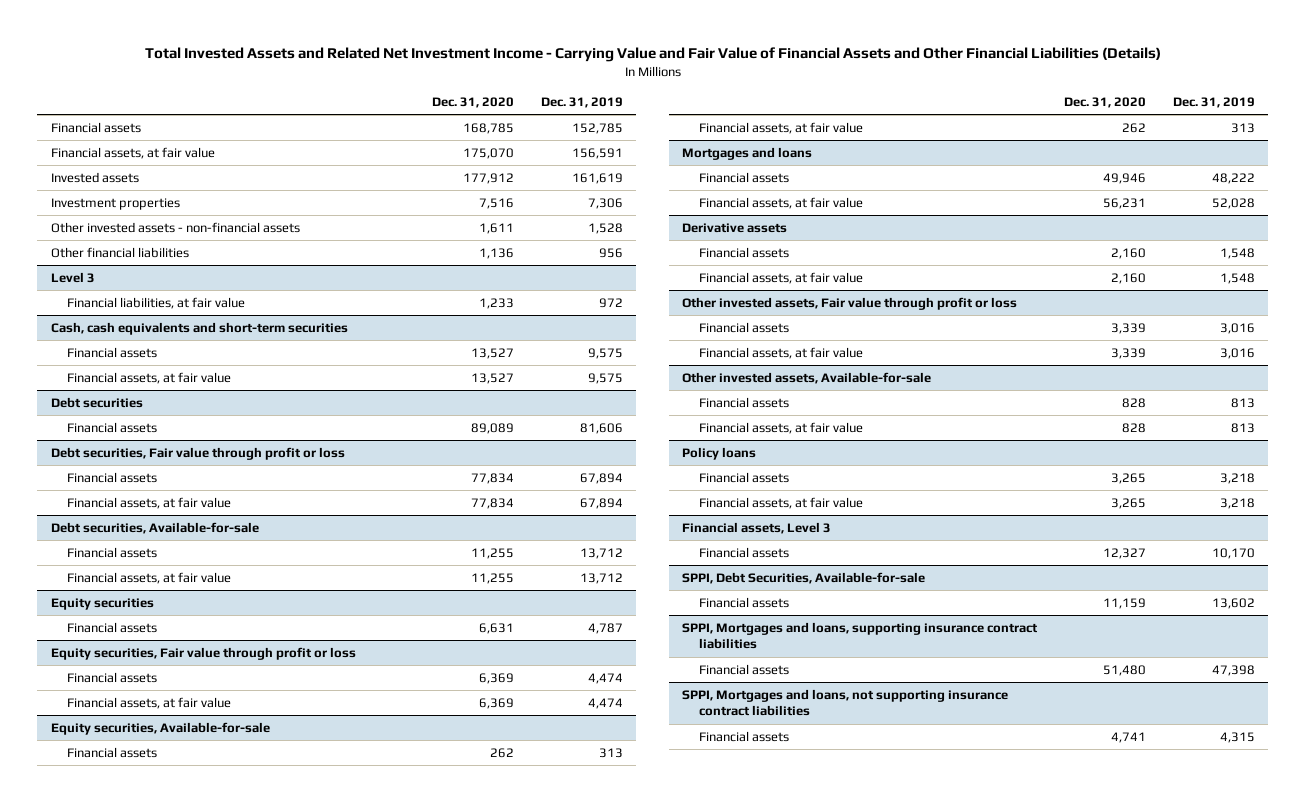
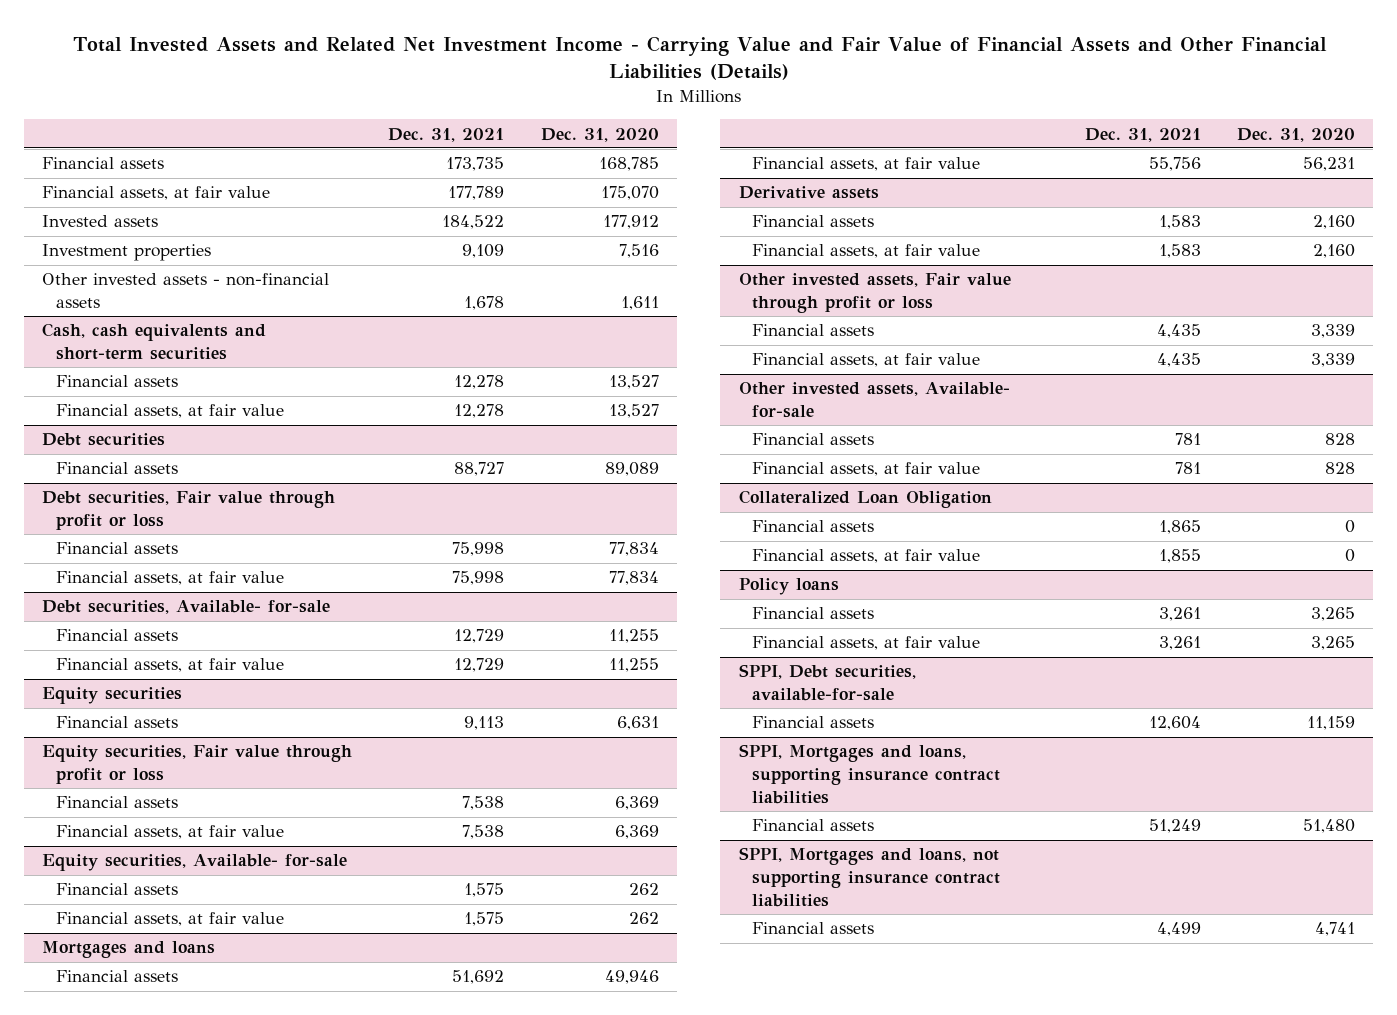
[540,96,623,108] Dec. 31, 2019 -> none
none -> [388,127,505,142] Dec. 31, 2021
[50,246,189,258] Other financial liabilities -> none
[50,271,95,283] Level 3 -> none
[67,296,246,309] Financial liabilities, at fair value -> none
[50,521,259,534] Debt securities, Available-for-sale -> [42,600,331,615] Debt securities, Available- for-sale
[50,721,270,735] Equity securities, Available-for-sale -> [42,854,348,872] Equity securities, Available- for-sale
[682,371,932,384] Other invested assets, Available-for-sale -> [738,382,1010,418] Other invested assets, Available- for-sale
none -> [738,490,992,509] Collateralized Loan Obligation
none -> [752,520,875,533] Financial assets
none -> [752,549,981,564] Financial assets, at fair value
[682,521,832,534] Financial assets, Level 3 -> none
[698,546,789,558] Financial assets -> none
[682,571,926,584] SPPI, Debt Securities, Available-for-sale -> [738,664,916,701] SPPI, Debt securities, available-for-sale

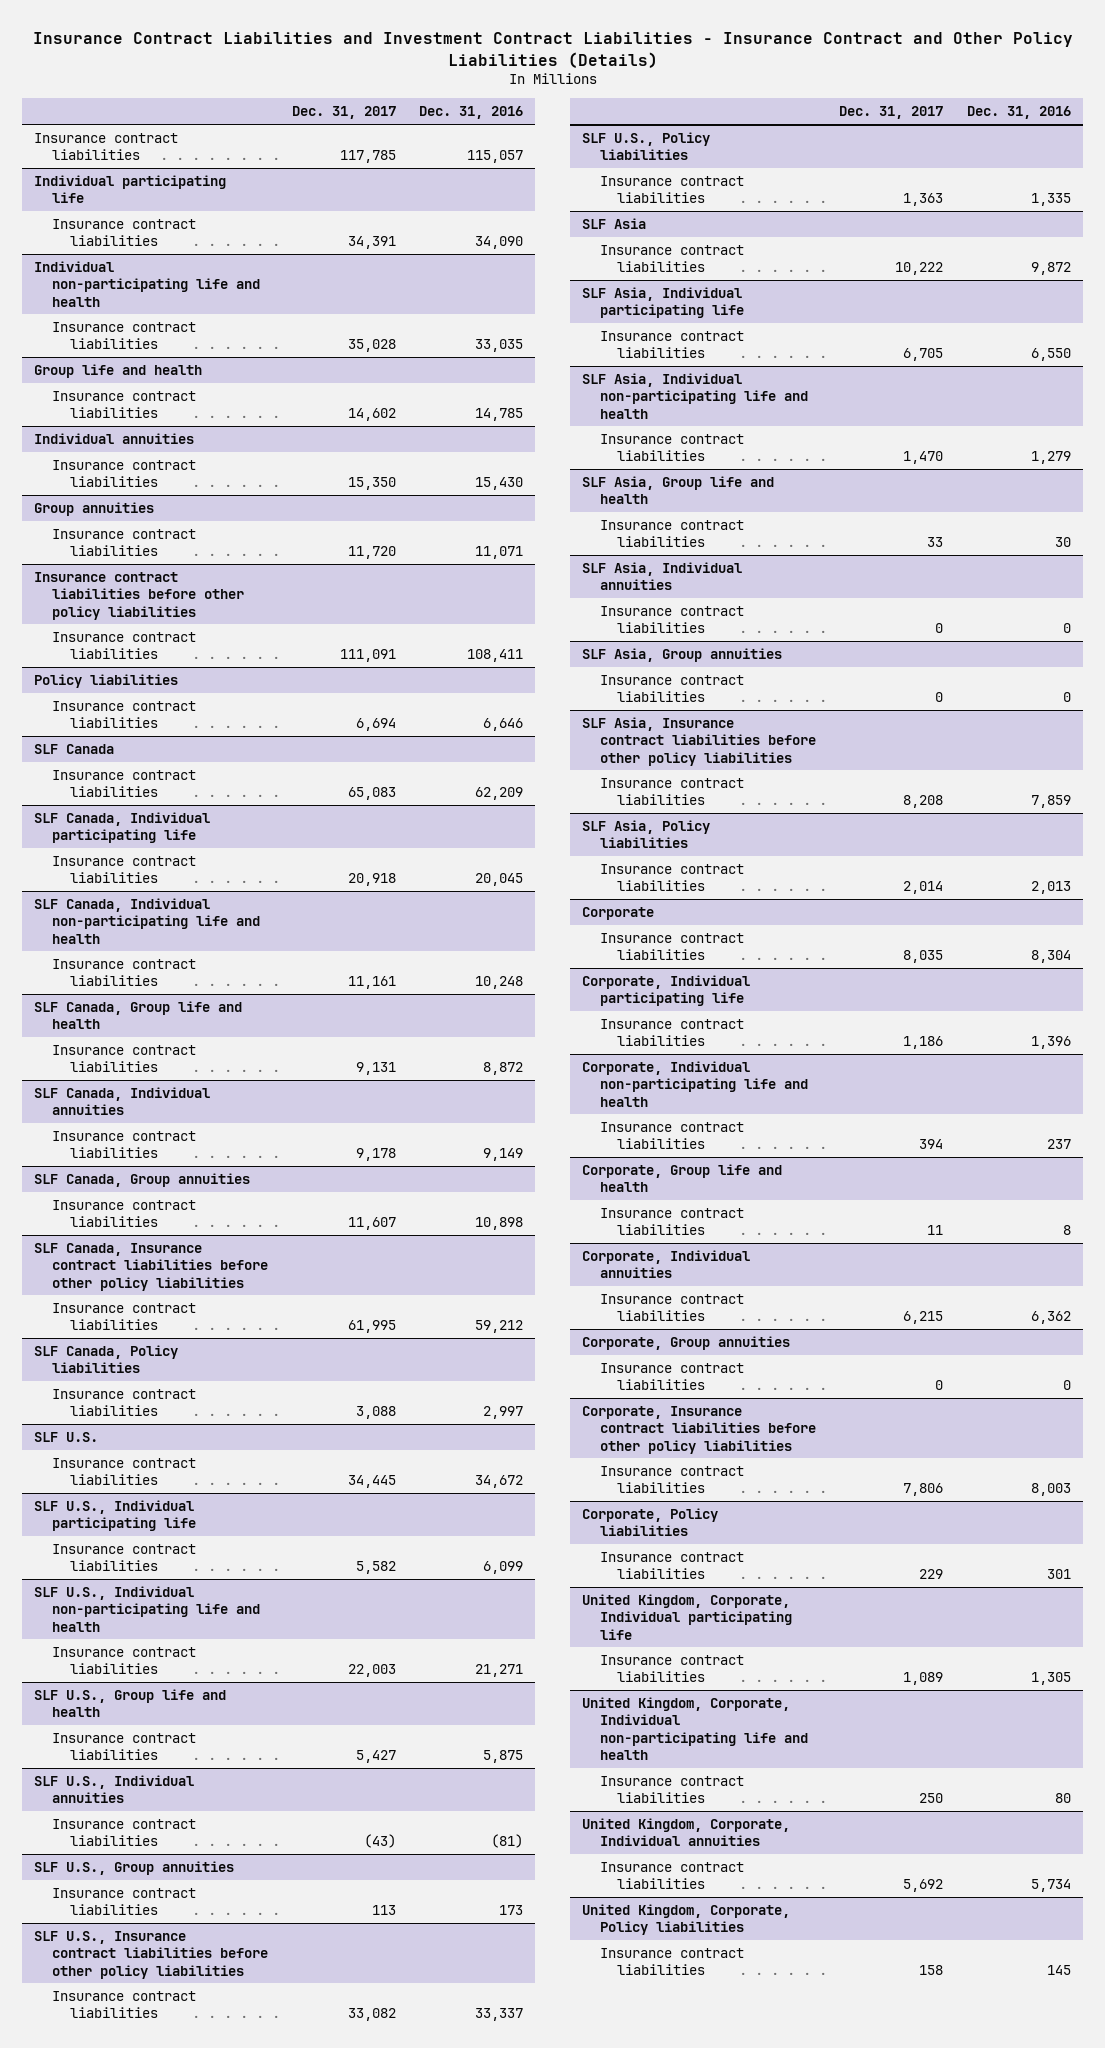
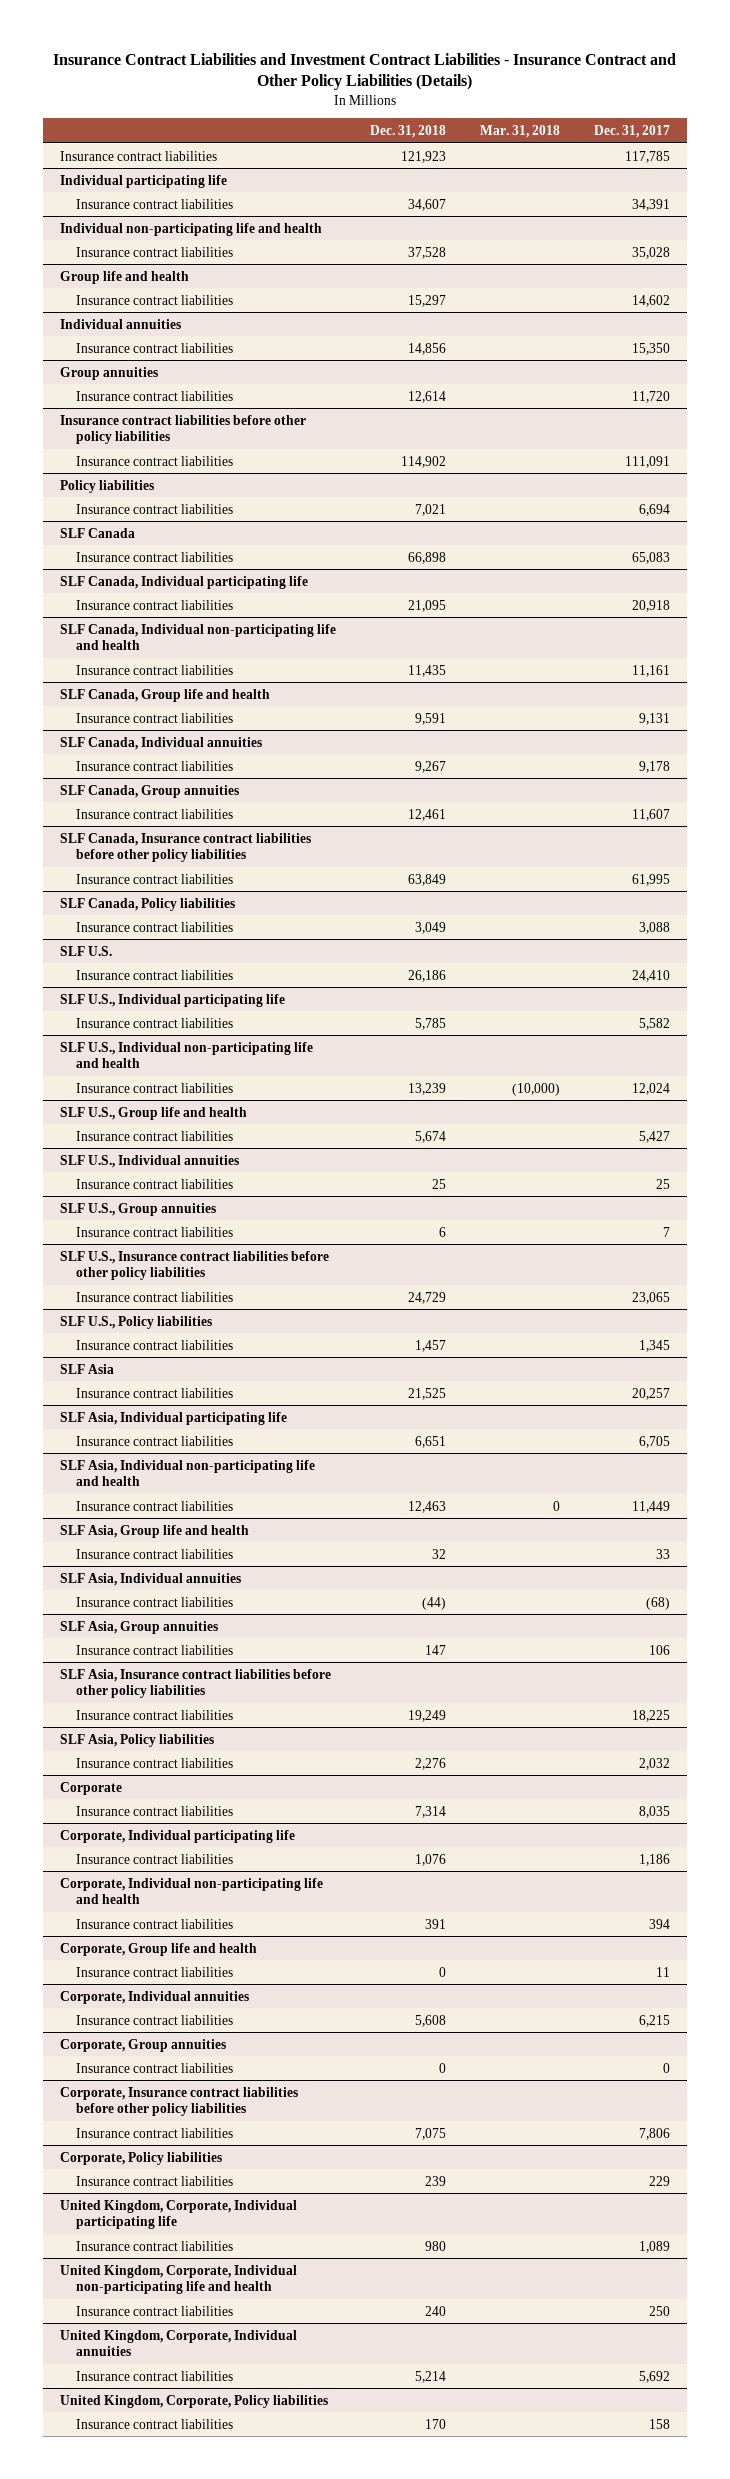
[419,106,524,120] Dec. 31, 2016 -> none
none -> [370,124,447,138] Dec. 31, 2018
none -> [480,124,561,138] Mar. 31, 2018
[347,1475,396,1489] 34,445 -> [632,969,671,982] 24,410
[347,1664,396,1678] 22,003 -> [632,1082,671,1095] 12,024
[363,1834,396,1849] (43) -> [656,1178,671,1189] 25
[371,1905,396,1916] 113 -> [663,1226,671,1237] 7
[347,2008,396,2022] 33,082 -> [632,1291,671,1304] 23,065
[903,193,944,207] 1,363 -> [639,1339,671,1352] 1,345
[895,262,944,276] 10,222 -> [632,1387,671,1400] 20,257
[903,451,944,465] 1,470 -> [632,1500,671,1513] 11,449
[935,623,944,634] 0 -> [646,1596,671,1610] (68)
[935,692,944,703] 0 -> [649,1644,671,1655] 106
[903,795,944,809] 8,208 -> [632,1709,671,1722] 18,225
[903,881,944,895] 2,014 -> [639,1757,671,1770] 2,032

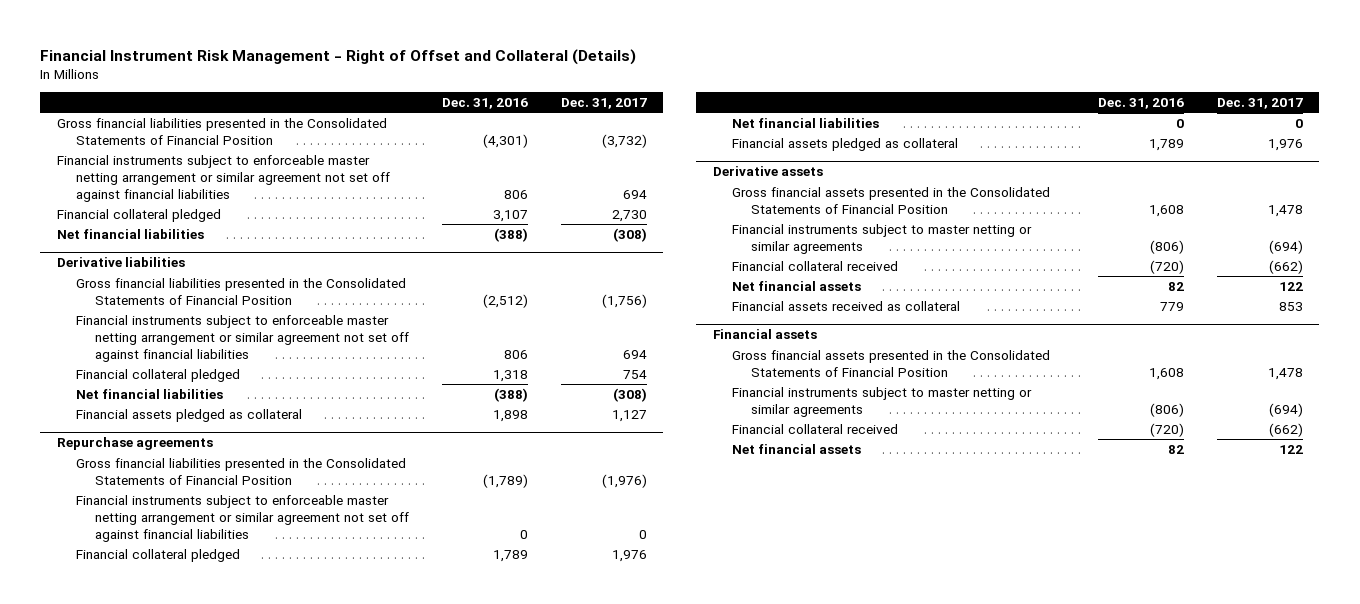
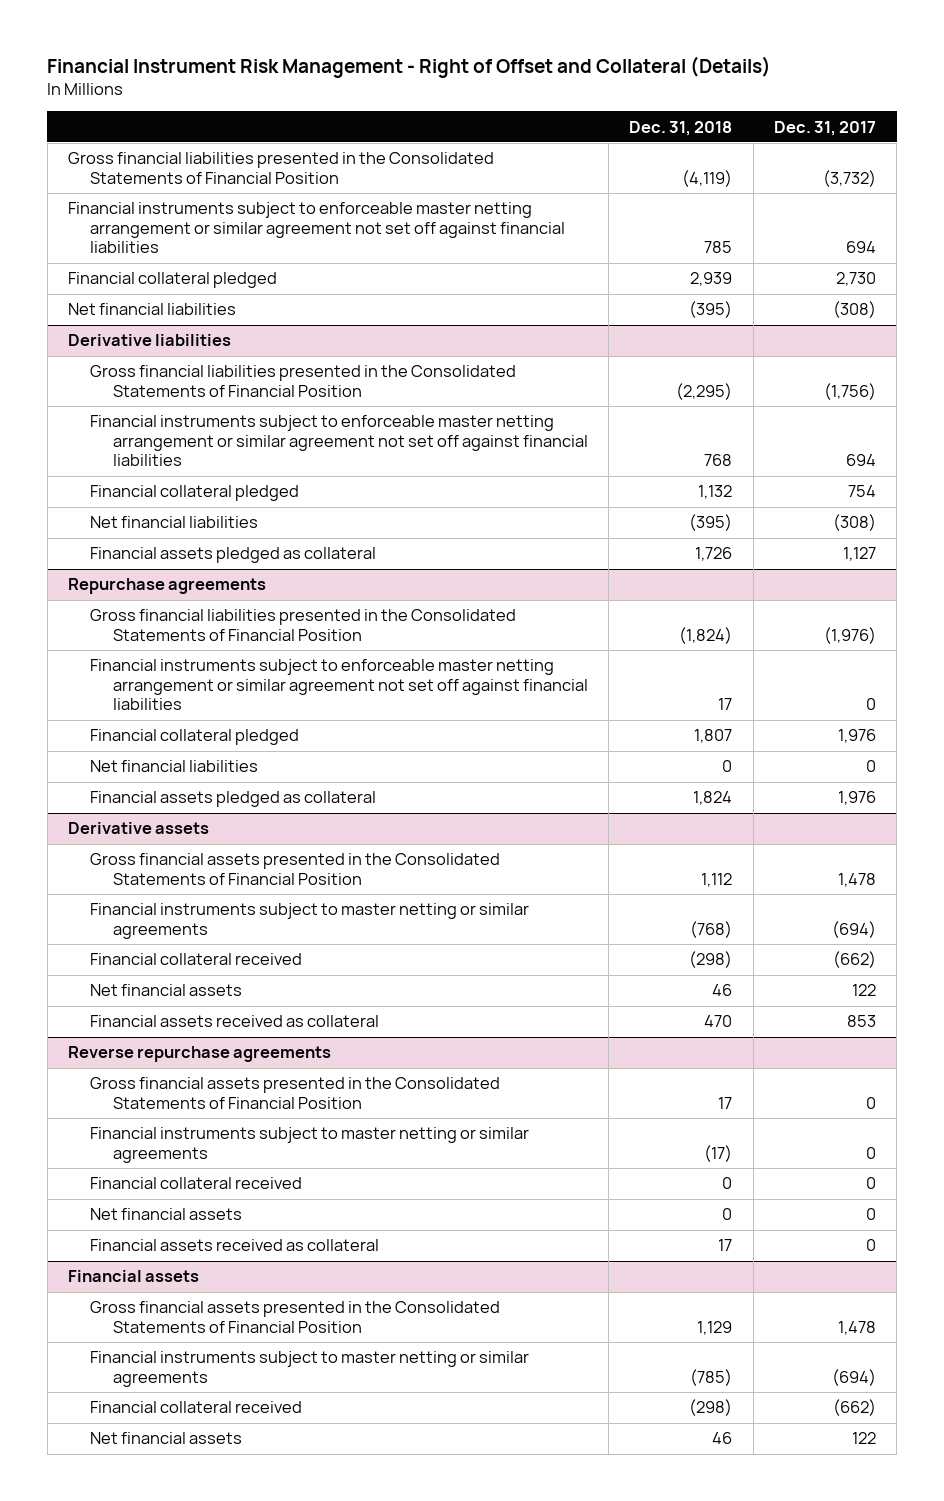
[441,98,528,110] Dec. 31, 2016 -> none
none -> [629,120,733,136] Dec. 31, 2018
none -> [68,1046,332,1063] Reverse repurchase agreements
none -> [90,1077,501,1109] Gross financial assets presented in the Consolidated Statements of Financial Position
none -> [90,1127,530,1163] Financial instruments subject to master netting or similar agreements
none -> [90,1177,303,1190] Financial collateral received
none -> [90,1208,243,1221] Net financial assets
none -> [90,1239,380,1252] Financial assets received as collateral

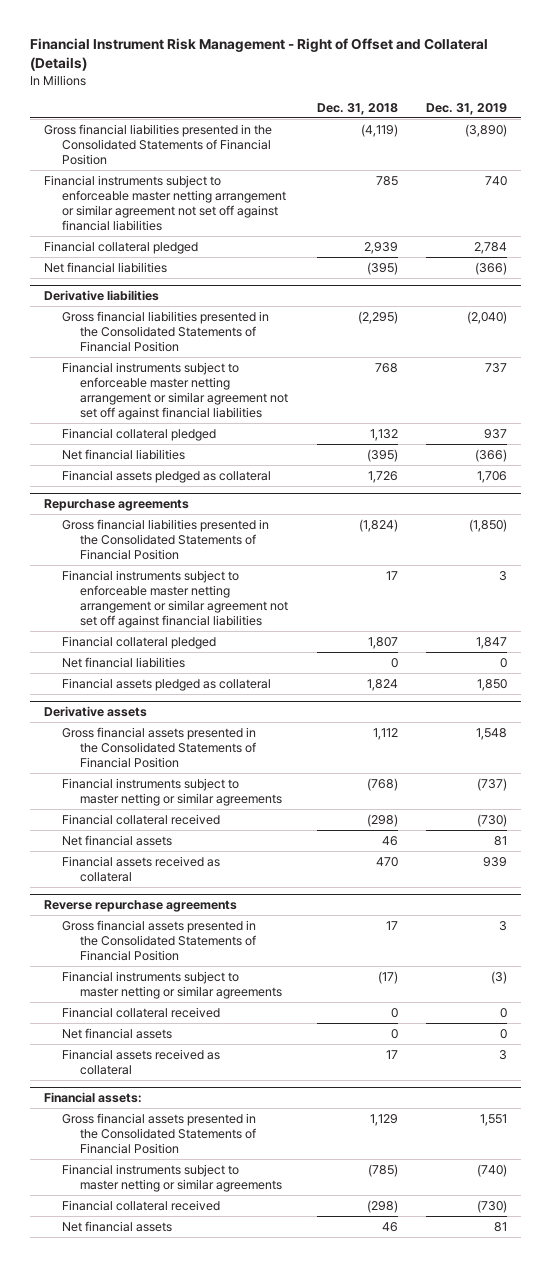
[774,120,877,136] Dec. 31, 2017 -> none
none -> [426,102,508,115] Dec. 31, 2019
[68,1270,200,1283] Financial assets -> [43,1092,142,1104] Financial assets:

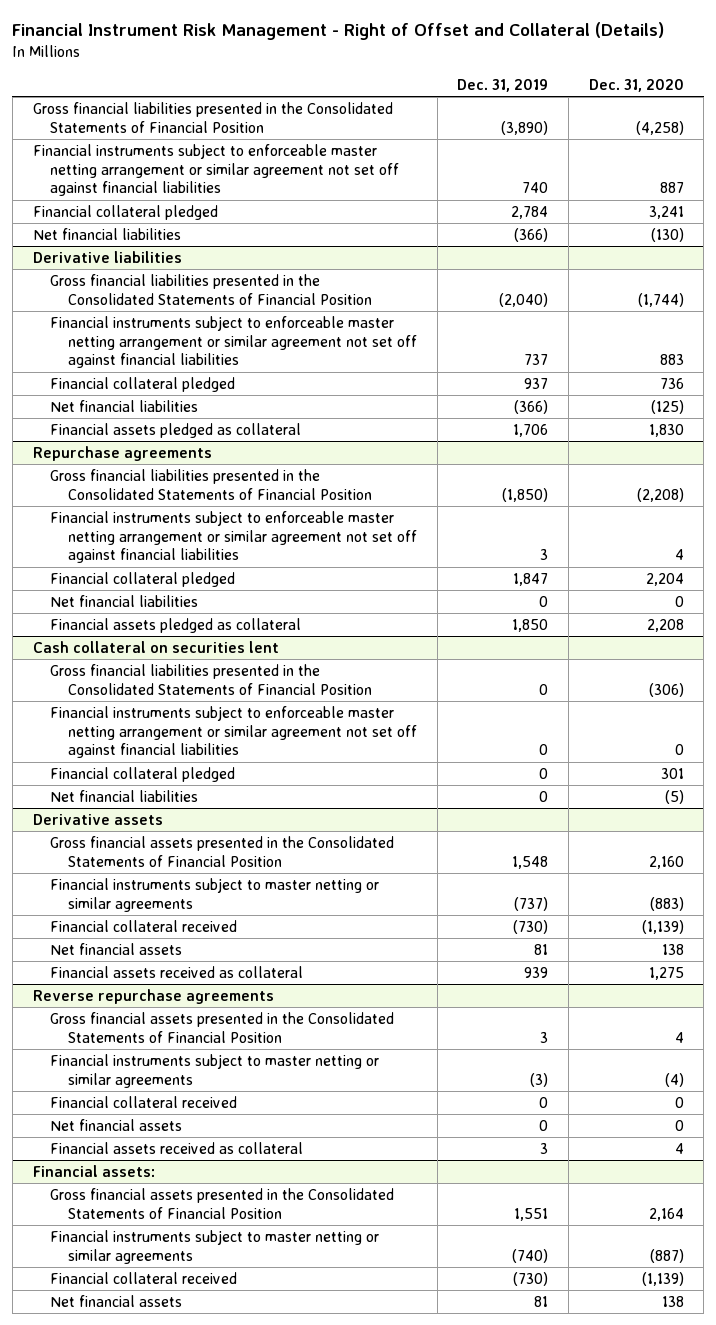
[316,102,398,115] Dec. 31, 2018 -> none
none -> [588,78,684,92] Dec. 31, 2020
none -> [32,641,279,654] Cash collateral on securities lent
none -> [50,664,372,695] Gross financial liabilities presented in the Consolidated Statements of Financial Position
none -> [50,706,417,759] Financial instruments subject to enforceable master netting arrangement or similar agreement not set off against financial liabilities
none -> [50,767,236,783] Financial collateral pledged
none -> [50,790,199,803] Net financial liabilities

